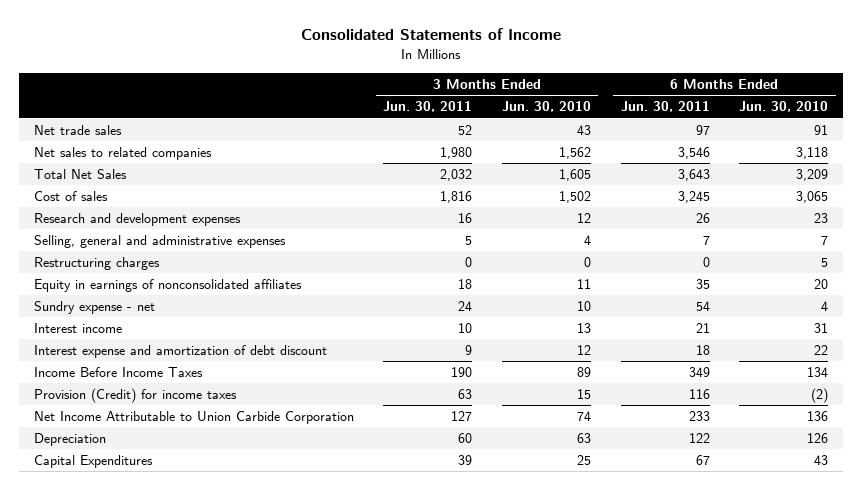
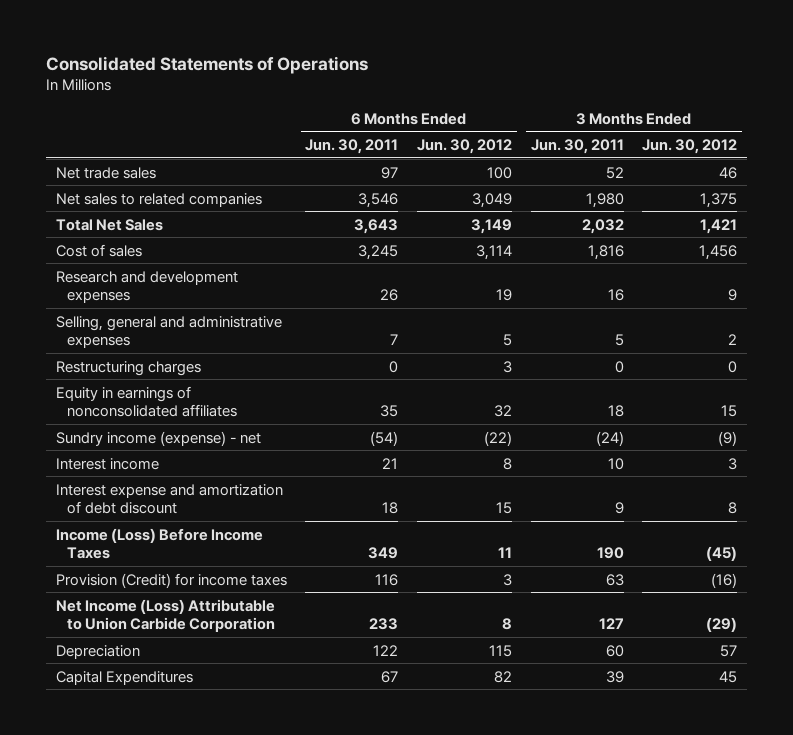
[300,28,561,41] Consolidated Statements of Income -> [46,55,369,74] Consolidated Statements of Operations
[501,101,591,113] Jun. 30, 2010 -> none
[739,101,829,113] Jun. 30, 2010 -> none
none -> [417,139,513,155] Jun. 30, 2012
none -> [642,139,738,155] Jun. 30, 2012
[33,301,155,315] Sundry expense - net -> [55,430,261,446] Sundry income (expense) - net
[458,301,473,312] 24 -> [595,430,624,446] (24)
[695,301,710,312] 54 -> [370,430,399,446] (54)
[33,367,203,378] Income Before Income Taxes -> [55,527,263,559] Income (Loss) Before Income Taxes
[33,411,354,425] Net Income Attributable to Union Carbide Corporation -> [55,598,275,632] Net Income (Loss) Attributable to Union Carbide Corporation

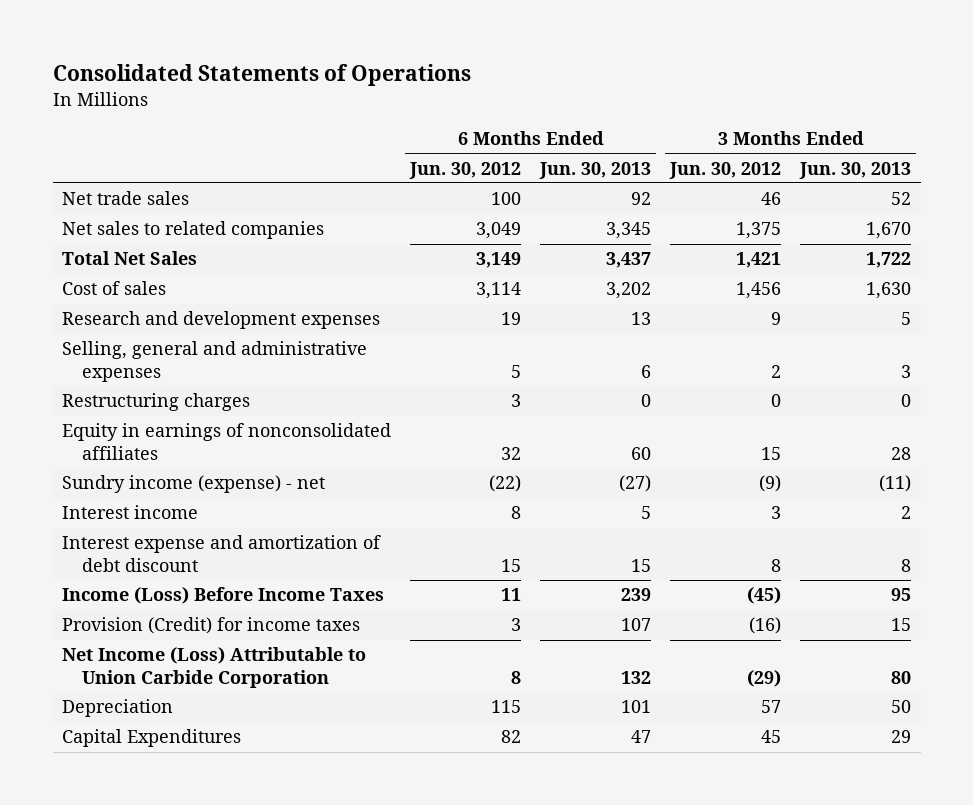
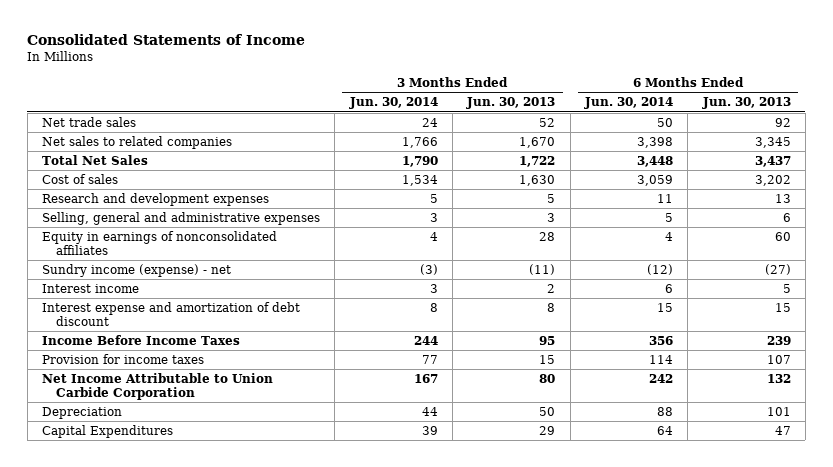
[52,63,471,86] Consolidated Statements of Operations -> [27,34,306,46] Consolidated Statements of Income
[409,161,522,179] Jun. 30, 2012 -> none
[669,161,782,179] Jun. 30, 2012 -> none
none -> [348,97,438,110] Jun. 30, 2014
none -> [583,97,673,110] Jun. 30, 2014
[62,393,251,412] Restructuring charges -> none
[62,587,385,605] Income (Loss) Before Income Taxes -> [42,334,241,345] Income Before Income Taxes
[62,617,361,635] Provision (Credit) for income taxes -> [42,353,205,364] Provision for income taxes
[62,647,367,688] Net Income (Loss) Attributable to Union Carbide Corporation -> [42,372,274,400] Net Income Attributable to Union Carbide Corporation

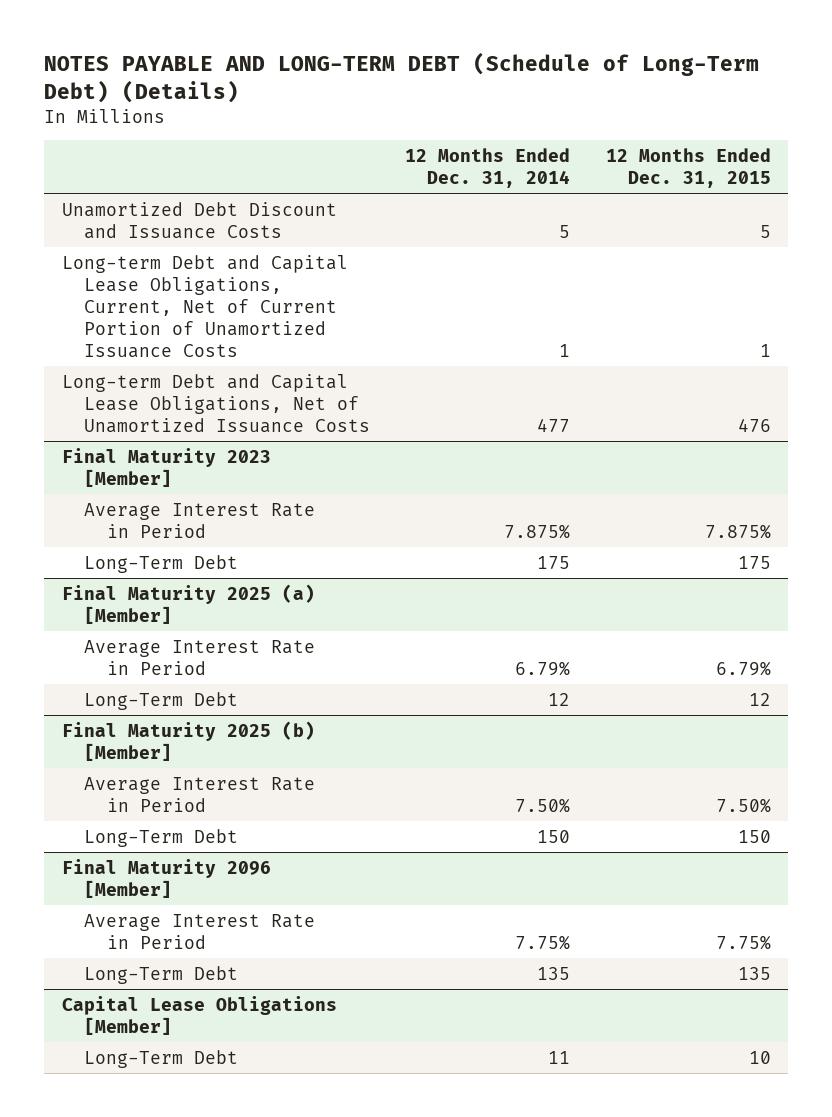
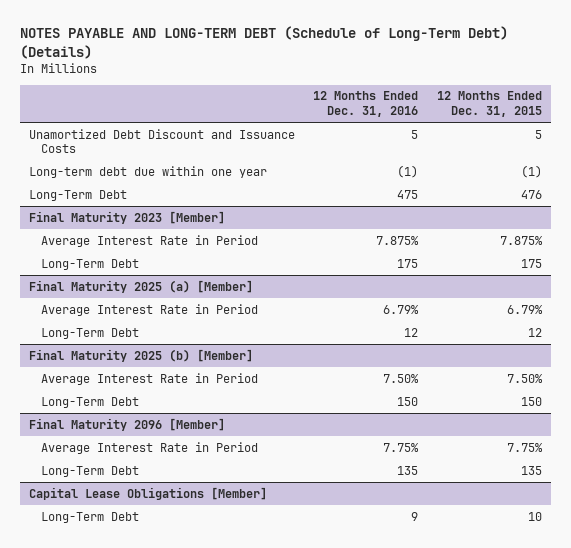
[405,147,571,188] 12 Months Ended Dec. 31, 2014 -> none
none -> [313,91,419,117] 12 Months Ended Dec. 31, 2016
[61,254,348,358] Long-term Debt and Capital Lease Obligations, Current, Net of Current Portion of Unamortized Issuance Costs -> none
none -> [29,165,268,178] Long-term debt due within one year
[61,373,371,433] Long-term Debt and Capital Lease Obligations, Net of Unamortized Issuance Costs -> [29,189,128,201] Long-Term Debt

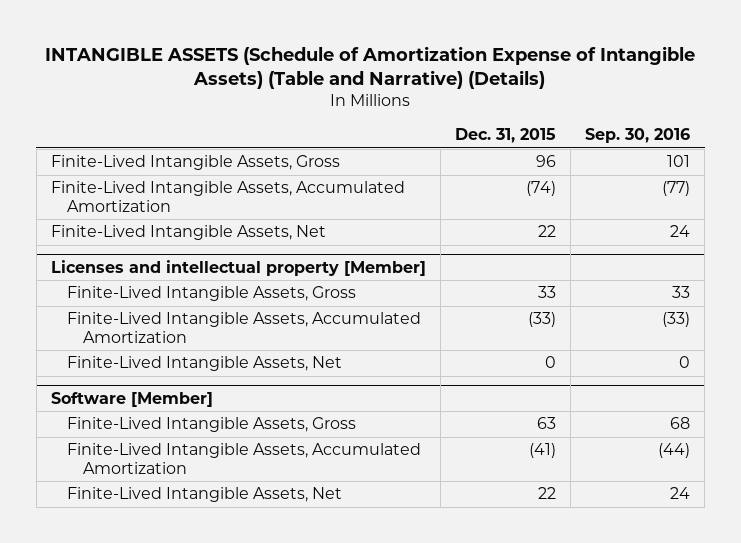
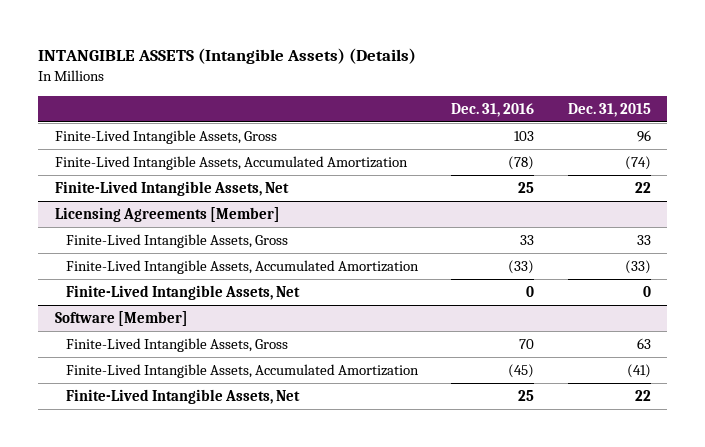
[45,45,696,90] INTANGIBLE ASSETS (Schedule of Amortization Expense of Intangible Assets) (Table and Narrative) (Details) -> [37,47,416,64] INTANGIBLE ASSETS (Intangible Assets) (Details)
[585,128,691,144] Sep. 30, 2016 -> none
none -> [451,102,535,117] Dec. 31, 2016
[50,259,426,276] Licenses and intellectual property [Member] -> [54,206,280,222] Licensing Agreements [Member]

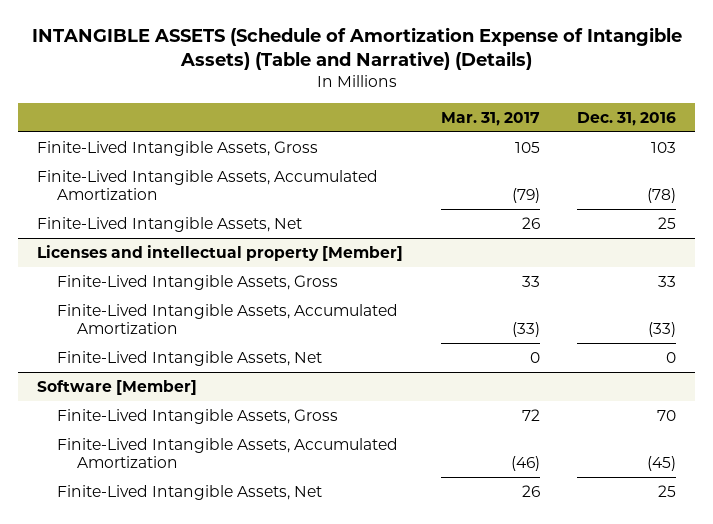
[37,47,416,64] INTANGIBLE ASSETS (Intangible Assets) (Details) -> [31,27,682,71] INTANGIBLE ASSETS (Schedule of Amortization Expense of Intangible Assets) (Table and Narrative) (Details)
[567,102,651,117] Dec. 31, 2015 -> none
none -> [440,111,540,126] Mar. 31, 2017
[54,206,280,222] Licensing Agreements [Member] -> [36,244,403,261] Licenses and intellectual property [Member]

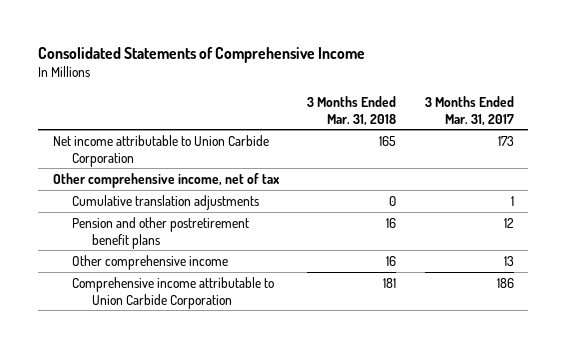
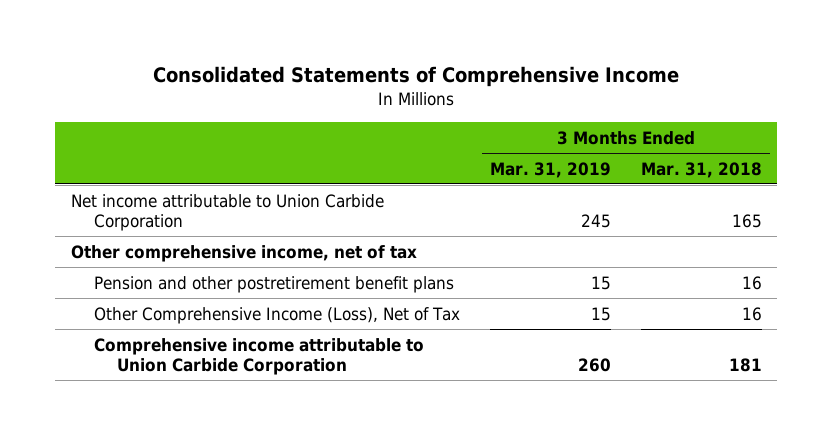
[425,95,515,126] 3 Months Ended Mar. 31, 2017 -> none
none -> [489,161,611,178] Mar. 31, 2019
[72,194,260,210] Cumulative translation adjustments -> none
[72,254,229,270] Other comprehensive income -> [93,306,460,324] Other Comprehensive Income (Loss), Net of Tax

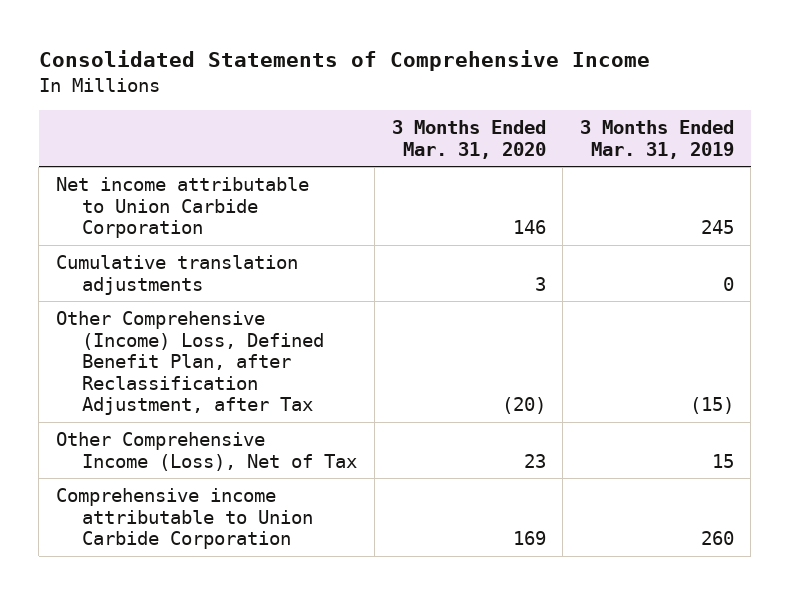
[641,161,763,178] Mar. 31, 2018 -> none
none -> [391,120,546,159] 3 Months Ended Mar. 31, 2020
[70,244,417,262] Other comprehensive income, net of tax -> none
none -> [55,254,298,295] Cumulative translation adjustments
[93,275,454,293] Pension and other postretirement benefit plans -> [55,310,325,416] Other Comprehensive (Income) Loss, Defined Benefit Plan, after Reclassification Adjustment, after Tax
[590,275,611,290] 15 -> [689,397,734,415] (15)

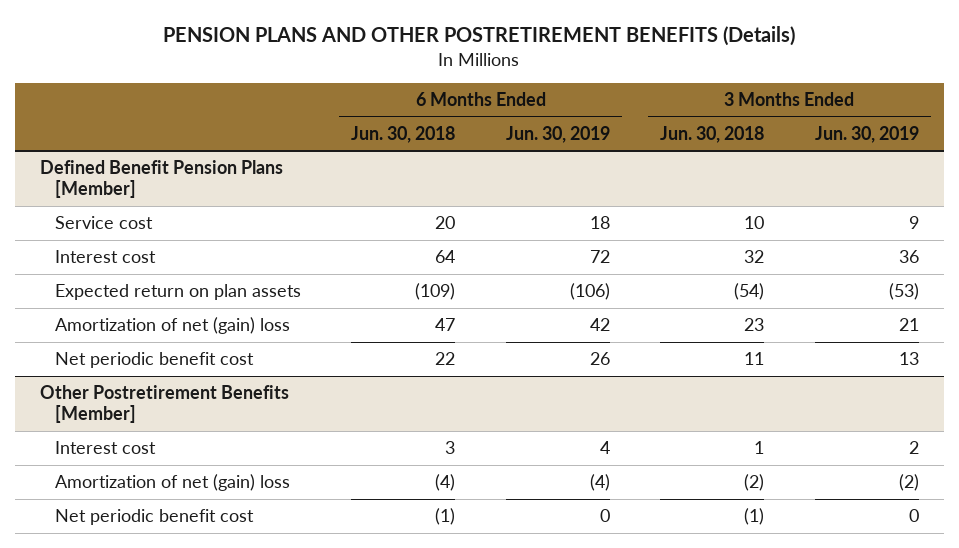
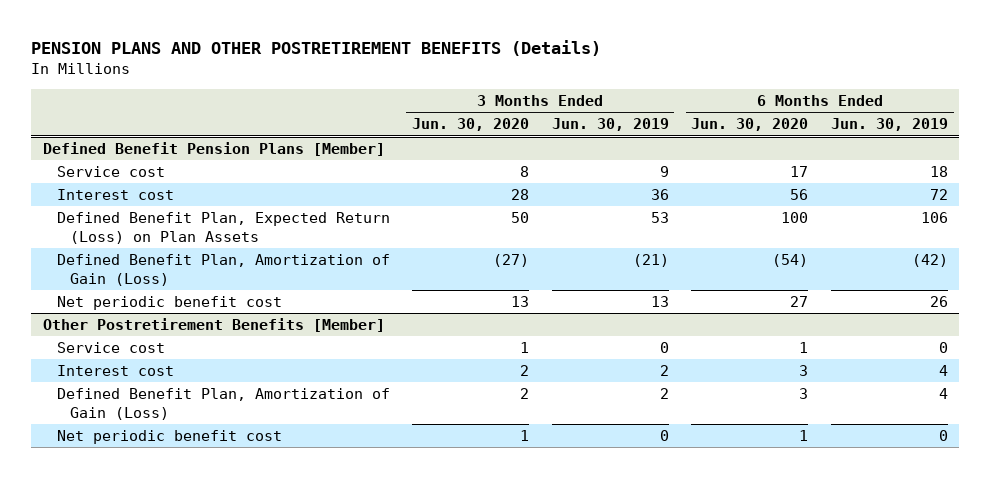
[351,125,456,143] Jun. 30, 2018 -> none
[660,125,765,143] Jun. 30, 2018 -> none
none -> [412,118,530,132] Jun. 30, 2020
none -> [691,118,809,132] Jun. 30, 2020
[55,284,302,301] Expected return on plan assets -> [56,212,390,244] Defined Benefit Plan, Expected Return (Loss) on Plan Assets
[569,283,610,301] (106) -> [920,212,948,224] 106
[888,283,919,301] (53) -> [650,212,669,224] 53
[55,317,291,335] Amortization of net (gain) loss -> [56,254,390,286] Defined Benefit Plan, Amortization of Gain (Loss)
[589,318,610,332] 42 -> [911,254,948,268] (42)
[898,318,919,332] 21 -> [632,254,669,268] (21)
none -> [56,342,165,354] Service cost
[55,474,291,492] Amortization of net (gain) loss -> [56,388,390,420] Defined Benefit Plan, Amortization of Gain (Loss)
[589,474,610,492] (4) -> [938,388,948,400] 4
[898,474,919,492] (2) -> [659,388,669,400] 2

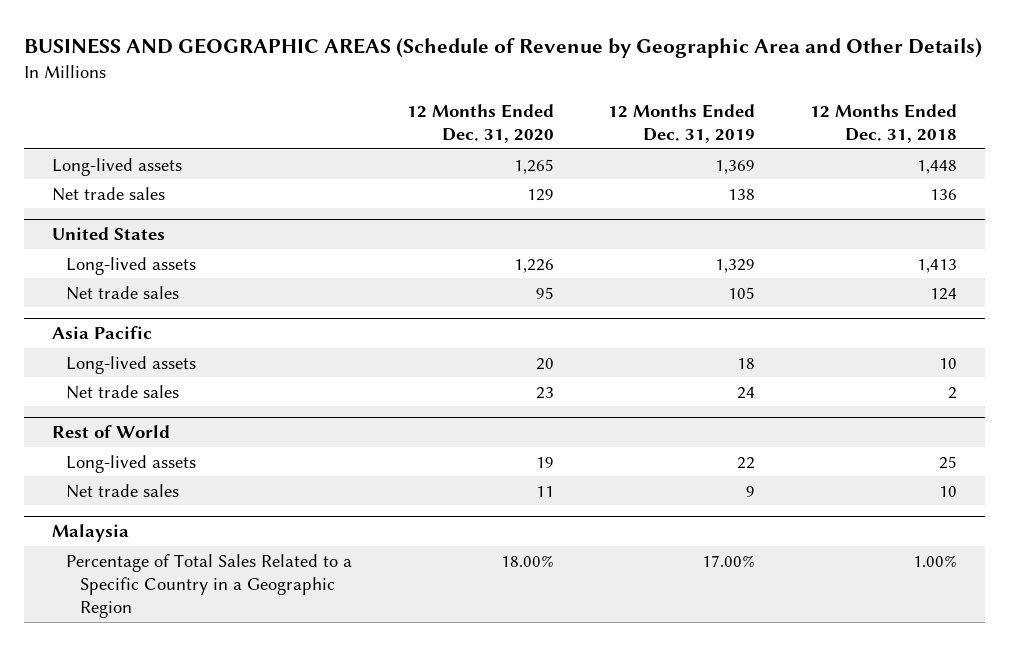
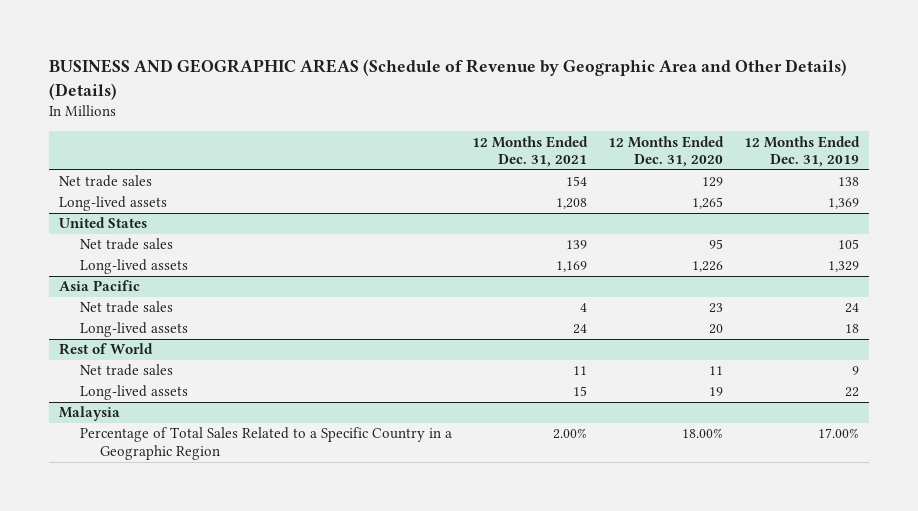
[24,37,983,58] BUSINESS AND GEOGRAPHIC AREAS (Schedule of Revenue by Geographic Area and Other Details) -> [49,59,848,100] BUSINESS AND GEOGRAPHIC AREAS (Schedule of Revenue by Geographic Area and Other Details) (Details)
[810,103,958,144] 12 Months Ended Dec. 31, 2018 -> none
none -> [472,135,589,168] 12 Months Ended Dec. 31, 2021
[51,157,182,176] Long-lived assets -> [59,196,168,212] Long-lived assets
[65,256,196,275] Long-lived assets -> [79,259,188,275] Long-lived assets
[65,355,196,374] Long-lived assets -> [79,322,188,338] Long-lived assets
[65,454,196,473] Long-lived assets -> [79,385,188,401] Long-lived assets

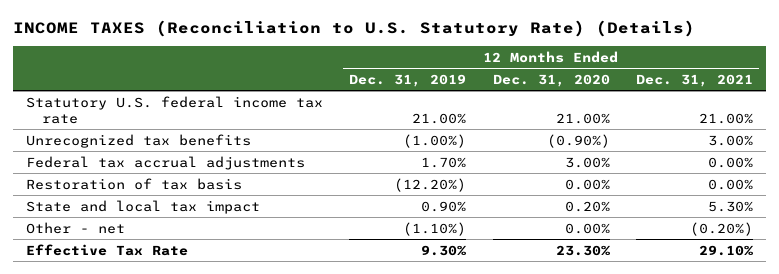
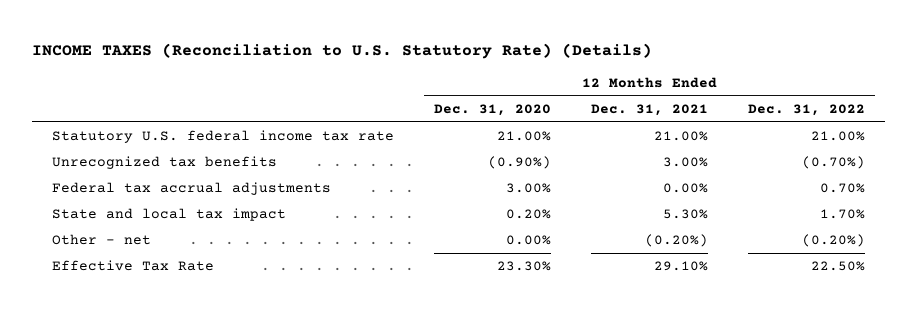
[349,73,467,87] Dec. 31, 2019 -> none
none -> [748,103,866,116] Dec. 31, 2022
[25,177,242,190] Restoration of tax basis -> none

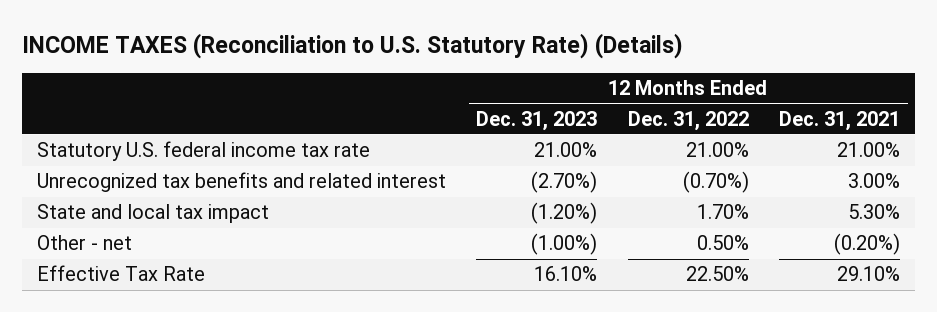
[434,103,552,116] Dec. 31, 2020 -> none
none -> [476,110,598,131] Dec. 31, 2023
[52,182,332,196] Federal tax accrual adjustments -> none
[52,156,278,170] Unrecognized tax benefits -> [36,172,446,193] Unrecognized tax benefits and related interest
[802,234,866,248] (0.20%) -> [696,235,749,251] 0.50%

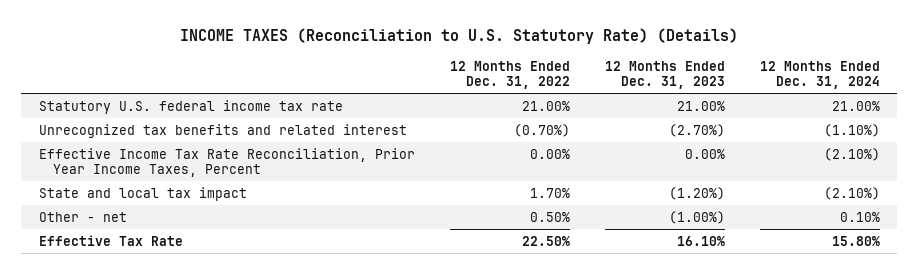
[779,110,901,131] Dec. 31, 2021 -> none
none -> [759,60,880,89] 12 Months Ended Dec. 31, 2024
none -> [38,147,415,177] Effective Income Tax Rate Reconciliation, Prior Year Income Taxes, Percent

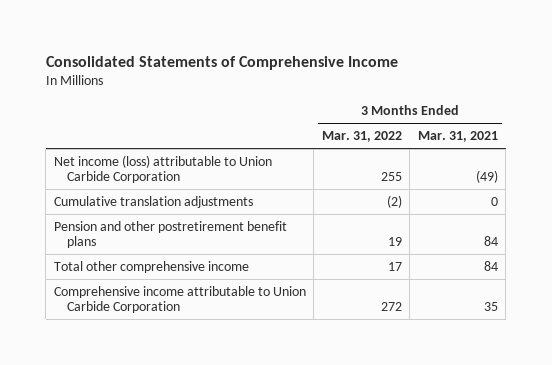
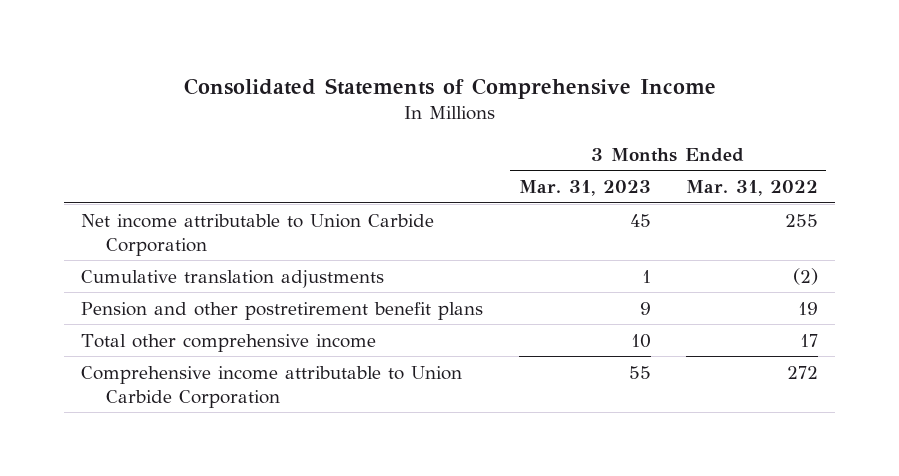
[417,131,498,143] Mar. 31, 2021 -> none
none -> [518,180,651,197] Mar. 31, 2023
[53,154,272,184] Net income (loss) attributable to Union Carbide Corporation -> [81,213,435,256] Net income attributable to Union Carbide Corporation

